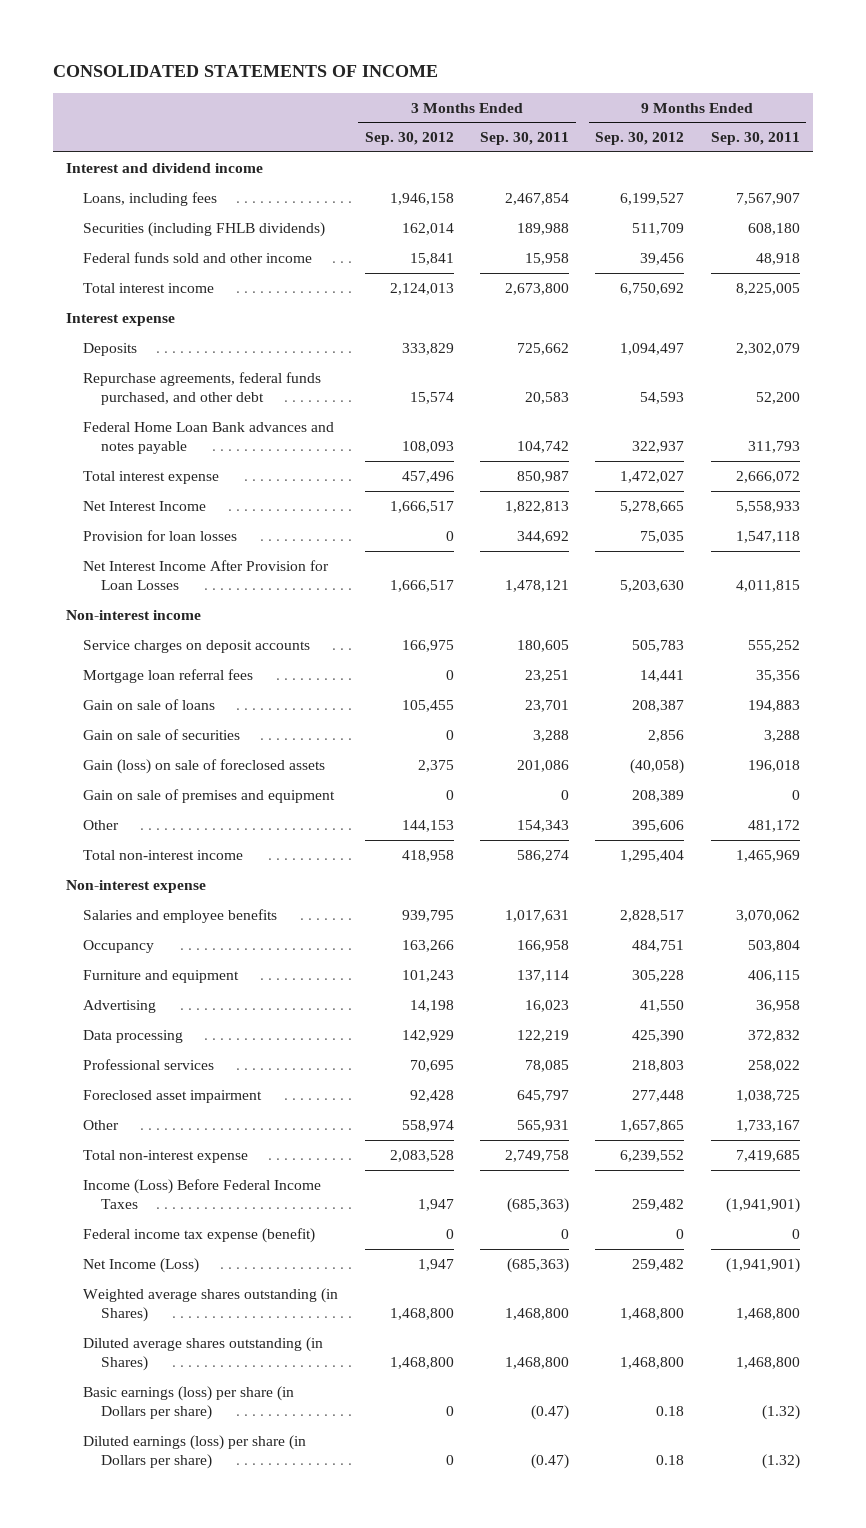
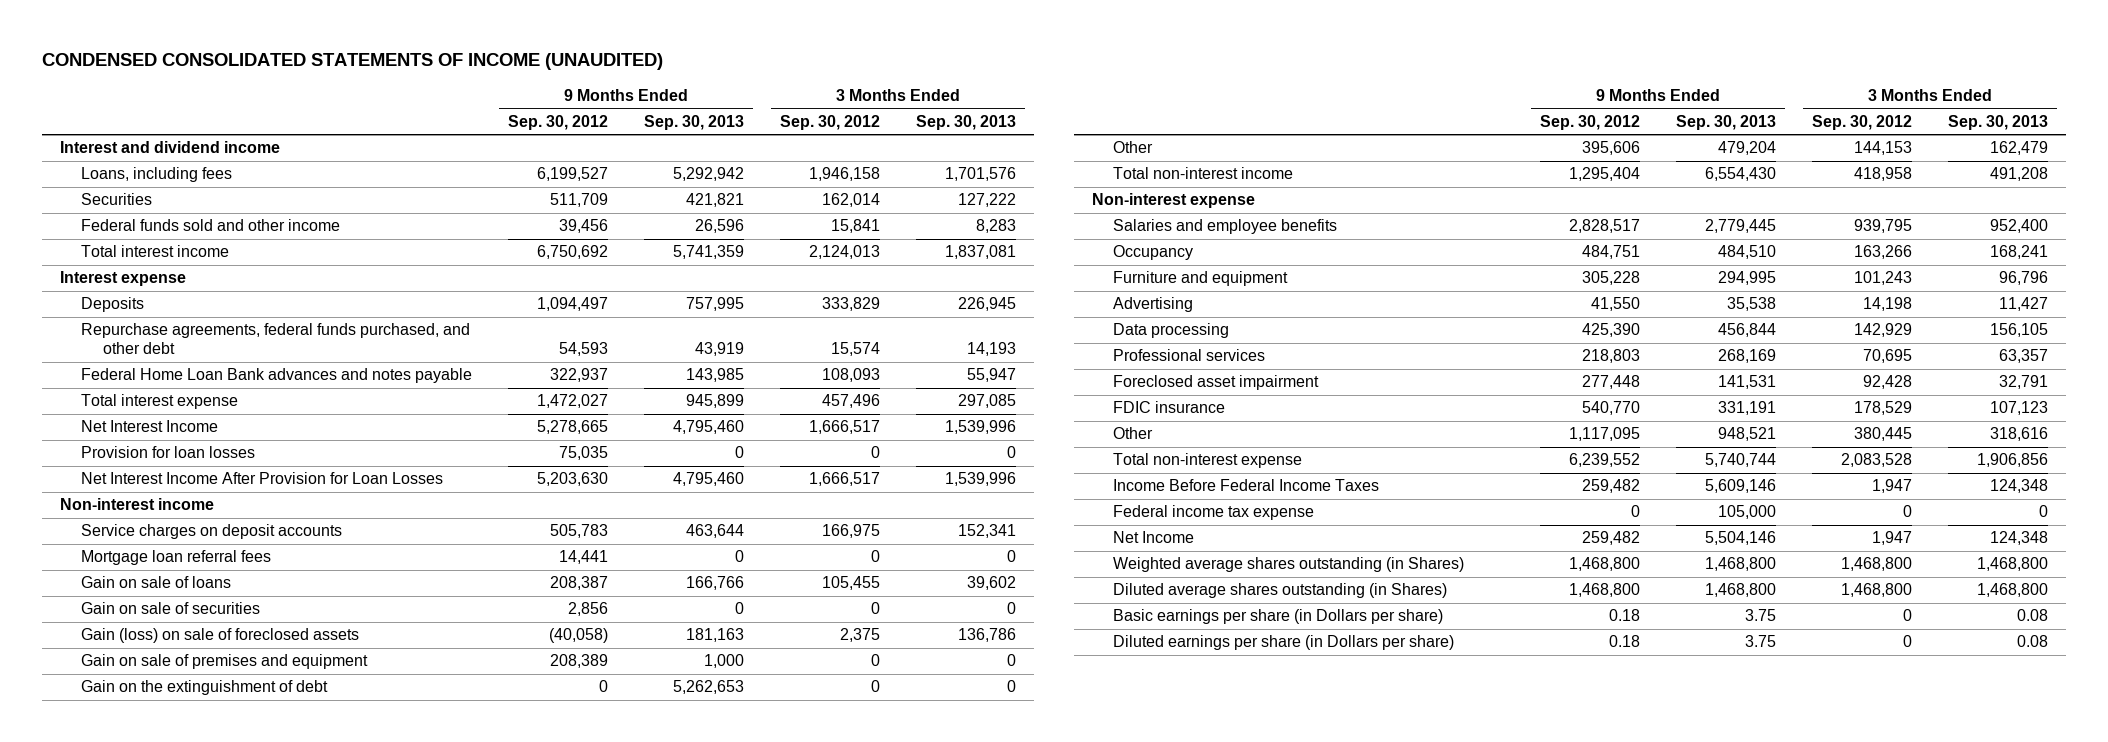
[53,65,439,78] CONSOLIDATED STATEMENTS OF INCOME -> [41,53,663,71] CONDENSED CONSOLIDATED STATEMENTS OF INCOME (UNAUDITED)
[479,132,569,146] Sep. 30, 2011 -> none
[710,132,800,146] Sep. 30, 2011 -> none
none -> [644,114,745,130] Sep. 30, 2013
none -> [916,114,1017,130] Sep. 30, 2013
[83,221,326,237] Securities (including FHLB dividends) -> [81,193,153,206] Securities
none -> [81,680,329,696] Gain on the extinguishment of debt
none -> [1113,401,1226,414] FDIC insurance
[401,1119,454,1132] 558,974 -> [1854,427,1913,442] 380,445
[620,1119,685,1132] 1,657,865 -> [1569,427,1641,442] 1,117,095
[83,1178,322,1210] Income (Loss) Before Federal Income Taxes -> [1113,479,1380,492] Income Before Federal Income Taxes
[83,1227,316,1243] Federal income tax expense (benefit) -> [1113,505,1315,521] Federal income tax expense
[83,1257,200,1273] Net Income (Loss) -> [1113,531,1195,544] Net Income
[83,1385,295,1421] Basic earnings (loss) per share (in Dollars per share) -> [1113,609,1444,625] Basic earnings per share (in Dollars per share)
[83,1434,307,1470] Diluted earnings (loss) per share (in Dollars per share) -> [1113,635,1455,651] Diluted earnings per share (in Dollars per share)

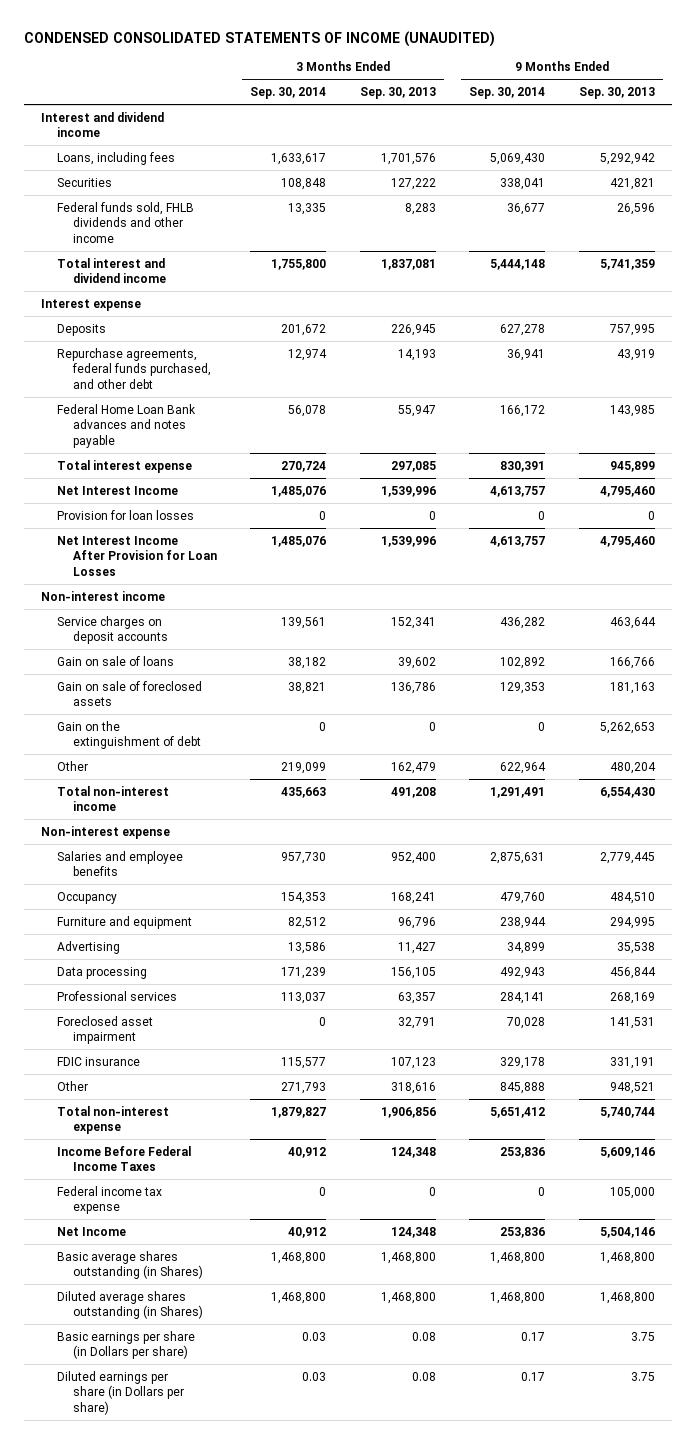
[508,114,609,130] Sep. 30, 2012 -> none
[780,114,881,130] Sep. 30, 2012 -> none
none -> [250,87,327,100] Sep. 30, 2014
none -> [469,87,546,100] Sep. 30, 2014
[81,219,341,232] Federal funds sold and other income -> [56,201,194,243] Federal funds sold, FHLB dividends and other income
[81,245,230,258] Total interest income -> [56,257,166,284] Total interest and dividend income
[81,550,272,566] Mortgage loan referral fees -> none
[81,602,261,615] Gain on sale of securities -> none
[81,654,369,670] Gain on sale of premises and equipment -> none
[81,628,360,644] Gain (loss) on sale of foreclosed assets -> [56,680,202,707] Gain on sale of foreclosed assets
[1718,141,1777,156] 479,204 -> [609,761,656,774] 480,204
[1113,557,1465,573] Weighted average shares outstanding (in Shares) -> [56,1250,203,1280] Basic average shares outstanding (in Shares)

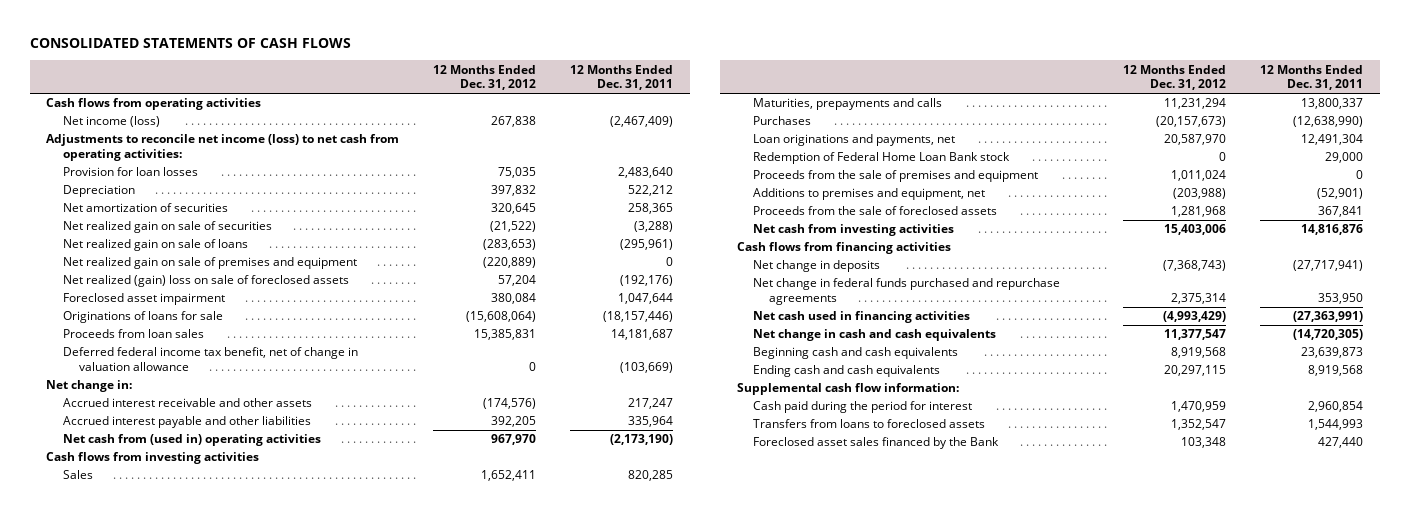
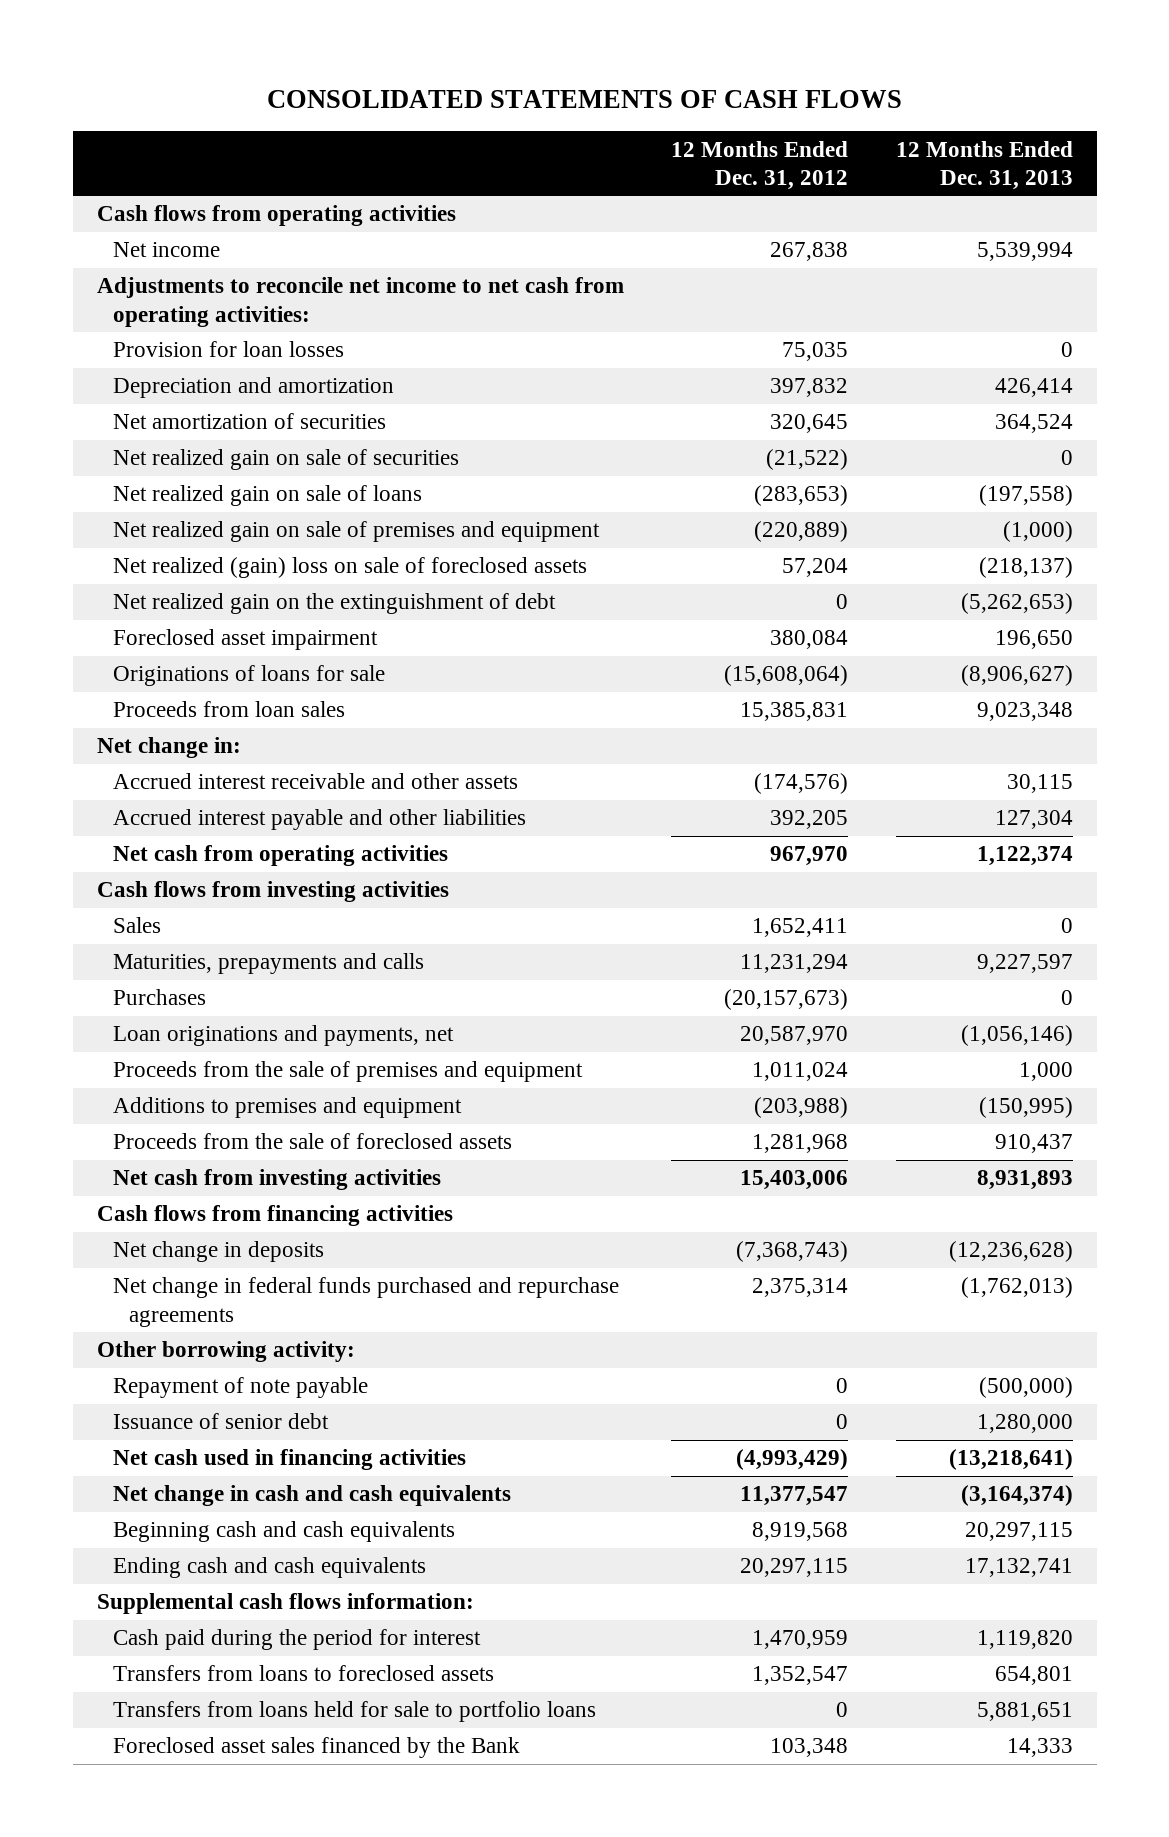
[569,64,673,91] 12 Months Ended Dec. 31, 2011 -> none
none -> [895,140,1073,190] 12 Months Ended Dec. 31, 2013
[62,116,160,128] Net income (loss) -> [112,242,220,258] Net income
[46,134,400,162] Adjustments to reconcile net income (loss) to net cash from operating activities: -> [96,277,624,327] Adjustments to reconcile net income to net cash from operating activities:
[62,185,135,198] Depreciation -> [112,377,394,399] Depreciation and amortization
none -> [112,593,556,615] Net realized gain on the extinguishment of debt
[62,347,358,372] Deferred federal income tax benefit, net of change in valuation allowance -> none
[62,434,321,447] Net cash from (used in) operating activities -> [112,845,448,867] Net cash from operating activities
[752,152,1010,165] Redemption of Federal Home Loan Bank stock -> none
[752,188,985,201] Additions to premises and equipment, net -> [112,1097,462,1119] Additions to premises and equipment
none -> [96,1341,355,1363] Other borrowing activity:
none -> [112,1377,368,1399] Repayment of note payable
none -> [112,1413,329,1430] Issuance of senior debt
[736,383,959,396] Supplemental cash flow information: -> [96,1593,474,1615] Supplemental cash flows information:
none -> [112,1701,596,1723] Transfers from loans held for sale to portfolio loans

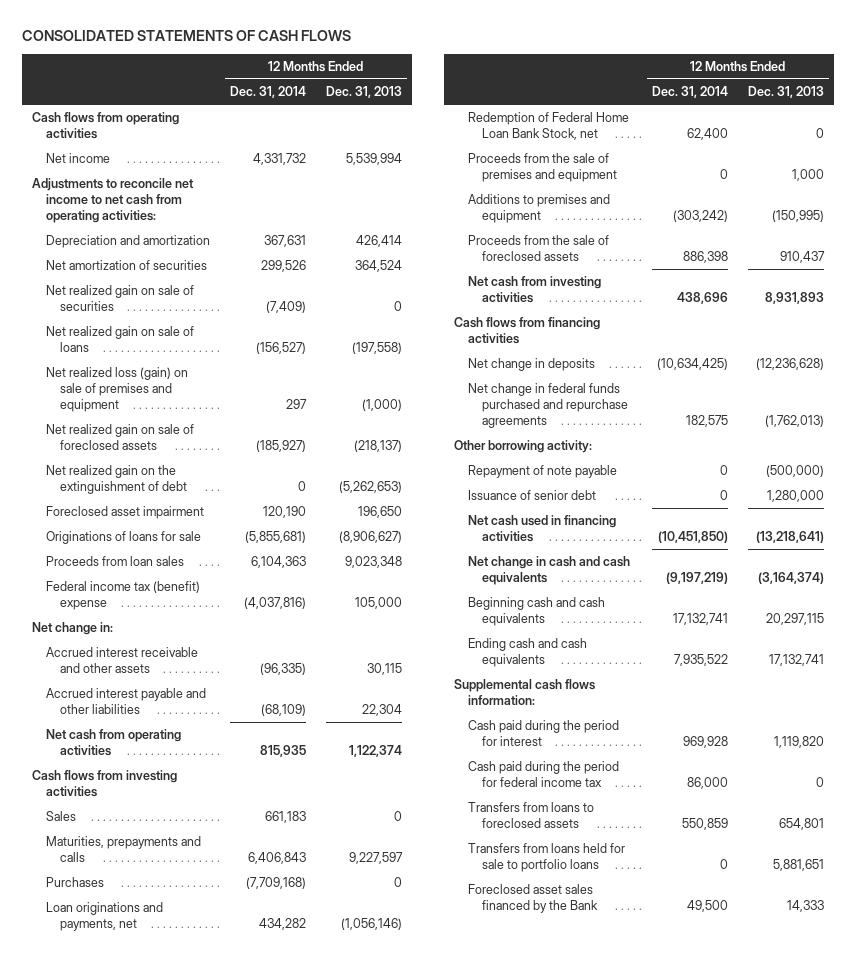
[671,140,849,190] 12 Months Ended Dec. 31, 2012 -> none
none -> [229,86,306,99] Dec. 31, 2014
[112,341,344,358] Provision for loan losses -> none
[112,521,600,543] Net realized gain on sale of premises and equipment -> [45,367,188,412] Net realized loss (gain) on sale of premises and equipment
[112,557,587,579] Net realized (gain) loss on sale of foreclosed assets -> [45,424,194,451] Net realized gain on sale of foreclosed assets
none -> [45,581,200,611] Federal income tax (benefit) expense
[994,810,1073,830] 127,304 -> [362,704,403,717] 22,304
none -> [467,112,629,141] Redemption of Federal Home Loan Bank Stock, net
none -> [467,761,619,788] Cash paid during the period for federal income tax

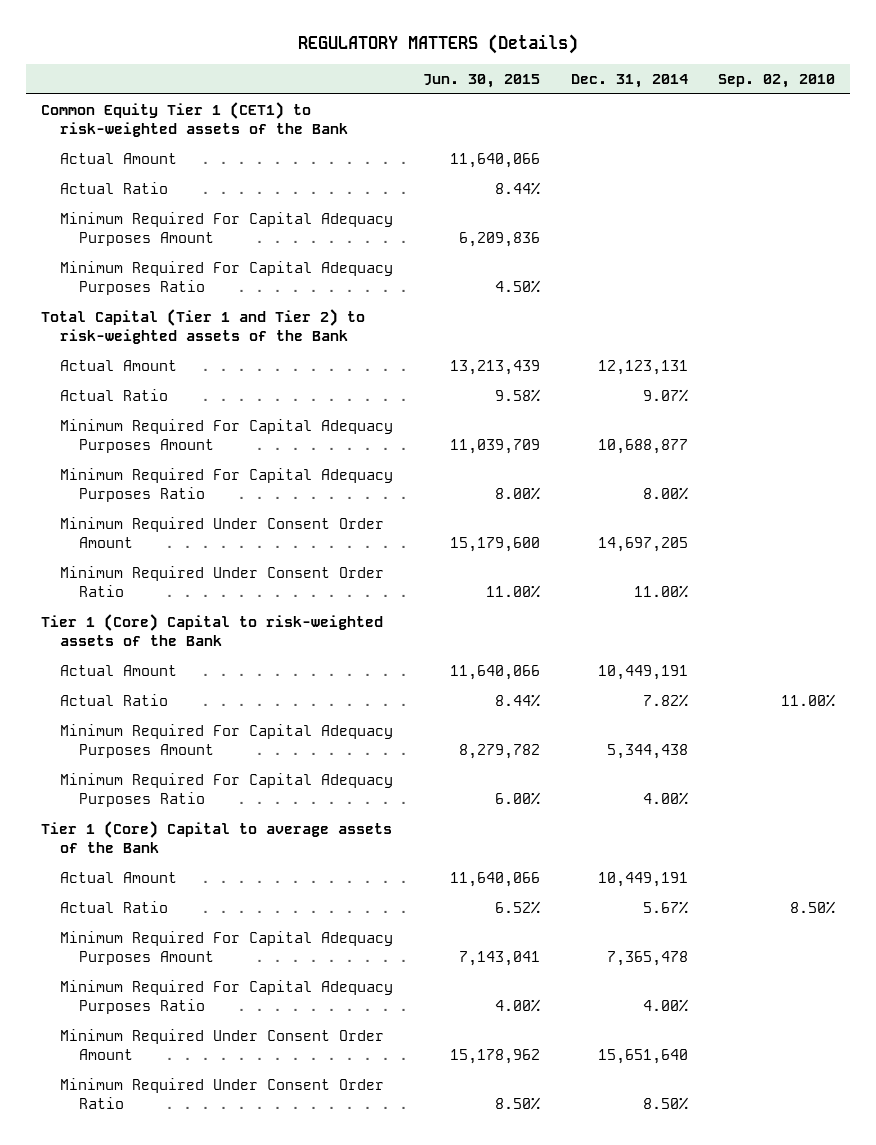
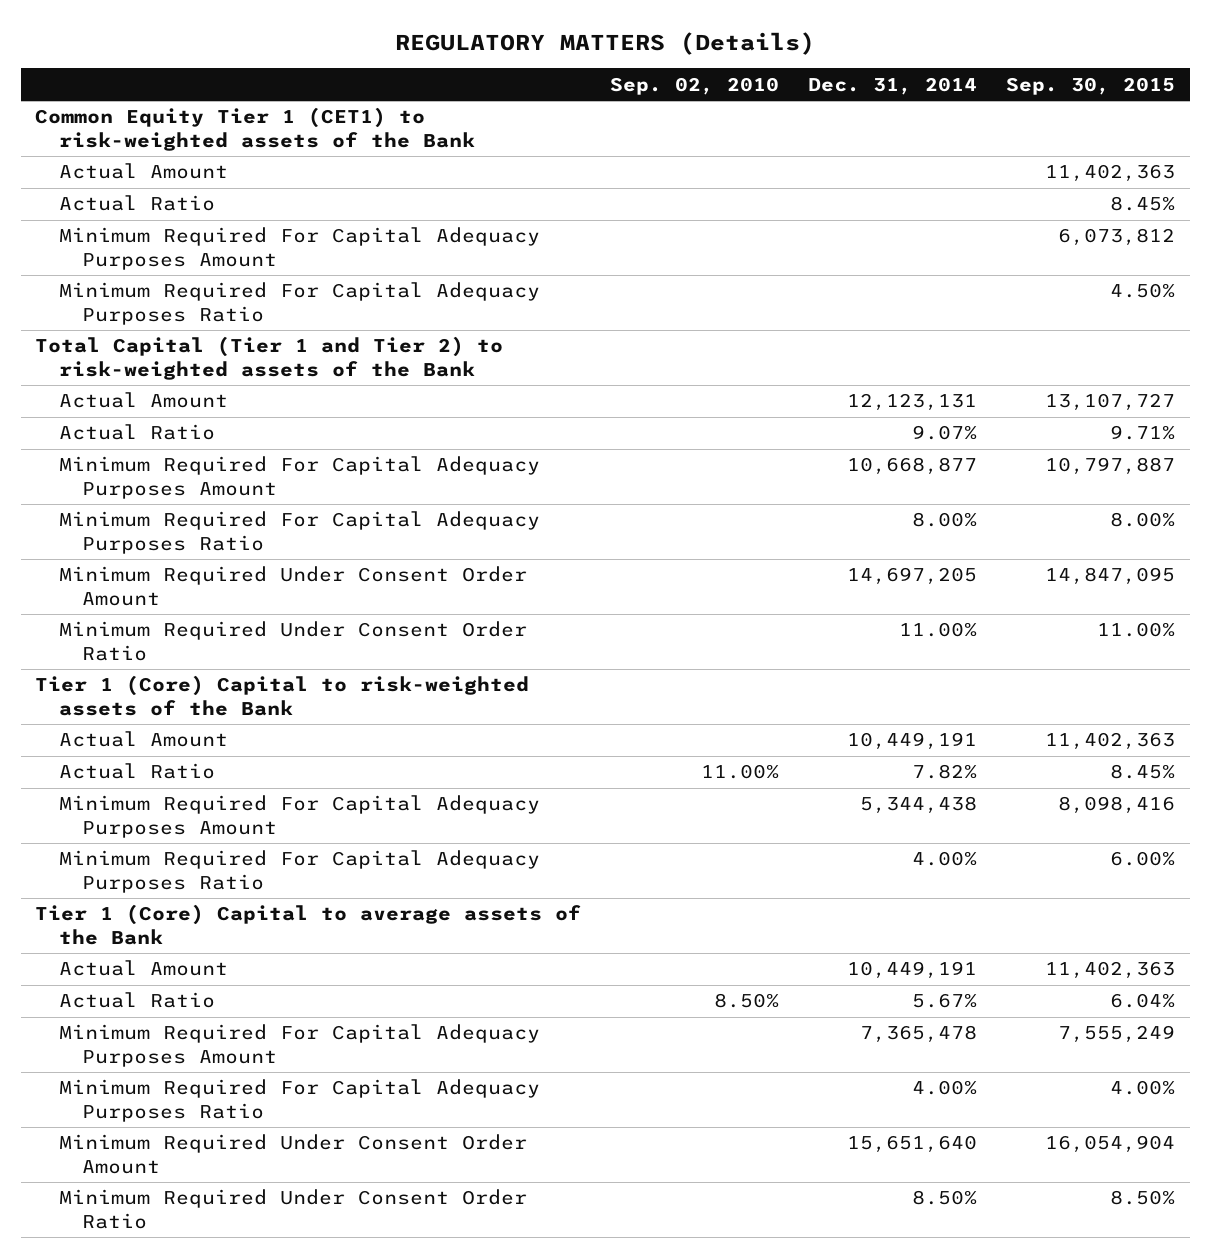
[423,74,541,89] Jun. 30, 2015 -> none
none -> [1006,76,1176,95] Sep. 30, 2015
[597,438,688,454] 10,688,877 -> [847,457,978,476] 10,668,877

